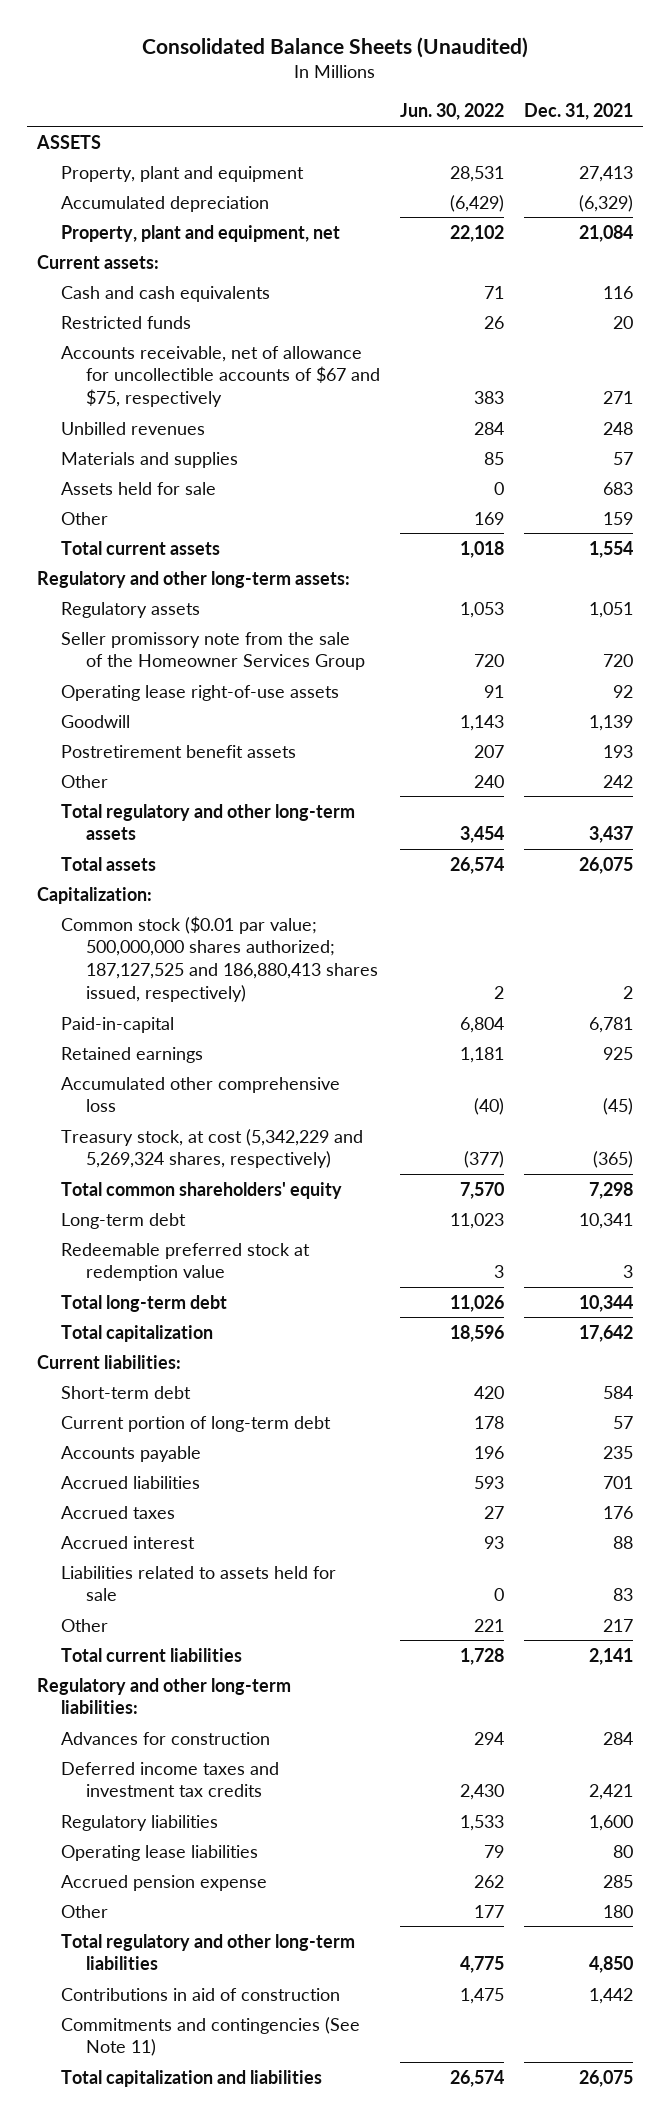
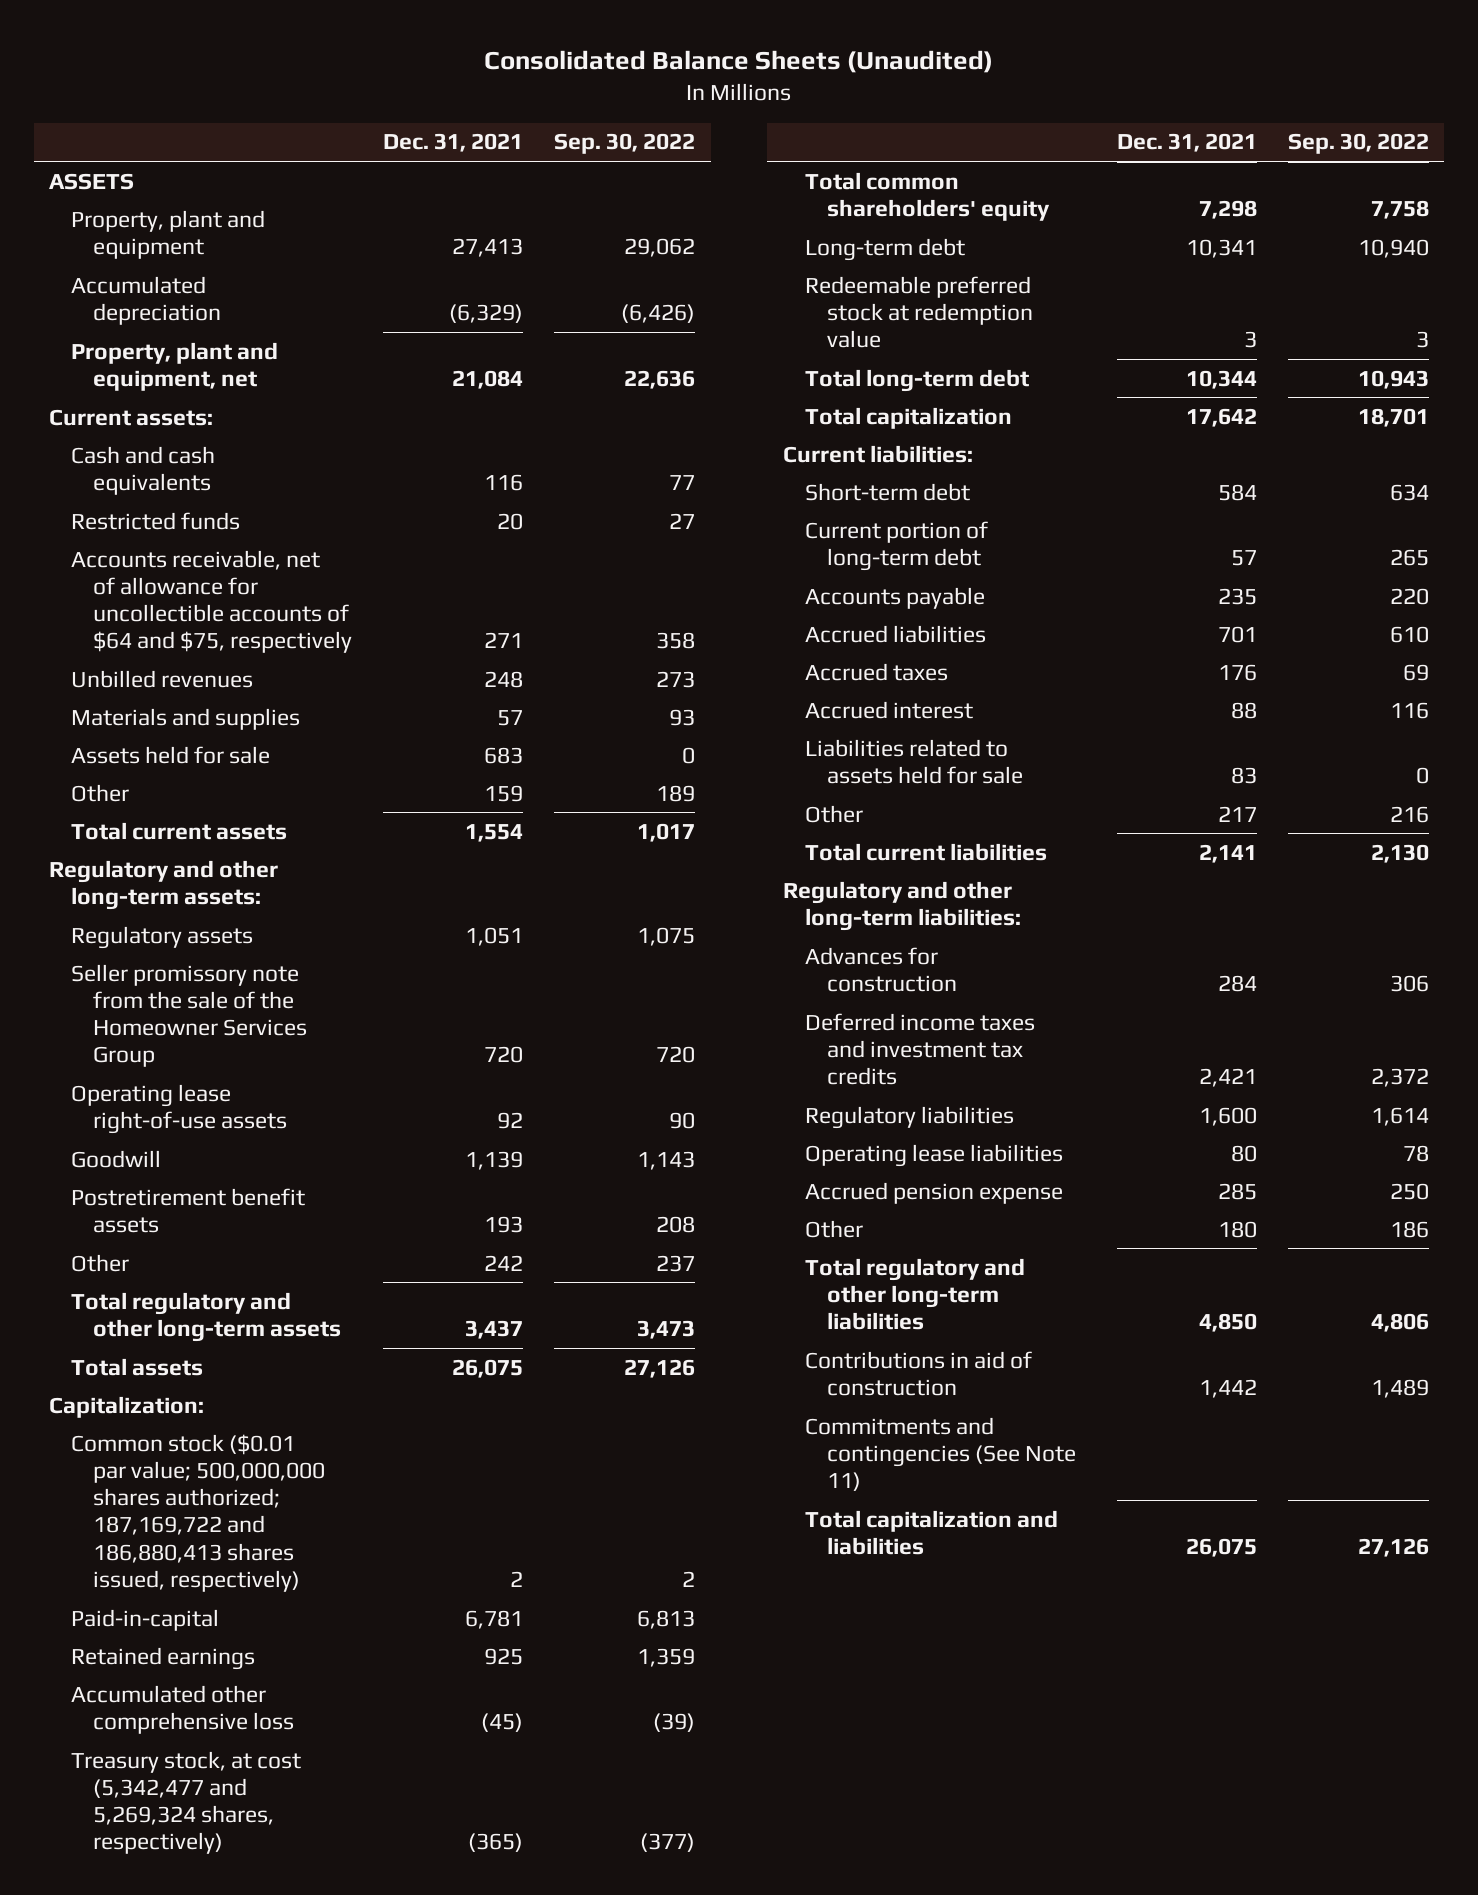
[400,103,505,121] Jun. 30, 2022 -> none
none -> [554,133,696,155] Sep. 30, 2022
[61,345,381,408] Accounts receivable, net of allowance for uncollectible accounts of $67 and $75, respectively -> [71,549,352,654] Accounts receivable, net of allowance for uncollectible accounts of $64 and $75, respectively
[61,915,379,1003] Common stock ($0.01 par value; 500,000,000 shares authorized; 187,127,525 and 186,880,413 shares issued, respectively) -> [71,1433,325,1592] Common stock ($0.01 par value; 500,000,000 shares authorized; 187,169,722 and 186,880,413 shares issued, respectively)
[61,1128,364,1169] Treasury stock, at cost (5,342,229 and 5,269,324 shares, respectively) -> [71,1750,302,1855] Treasury stock, at cost (5,342,477 and 5,269,324 shares, respectively)

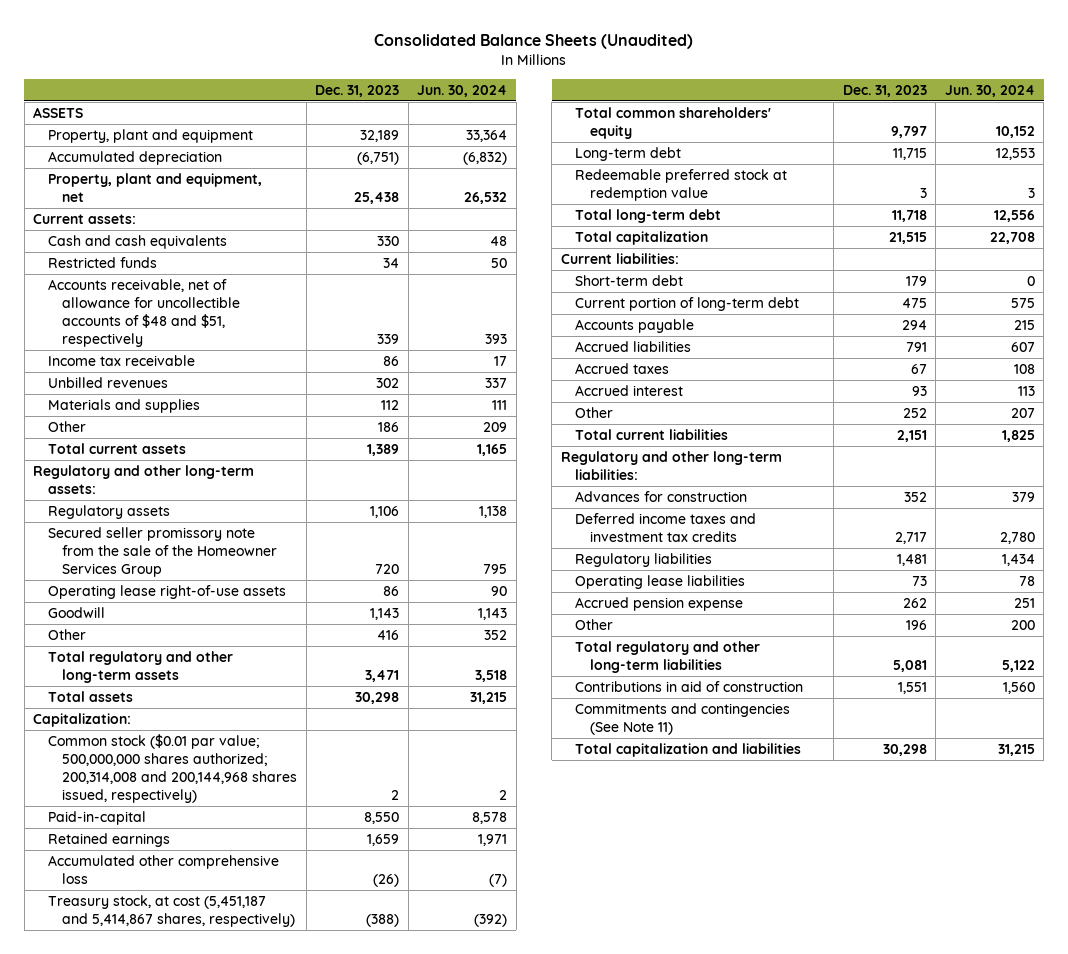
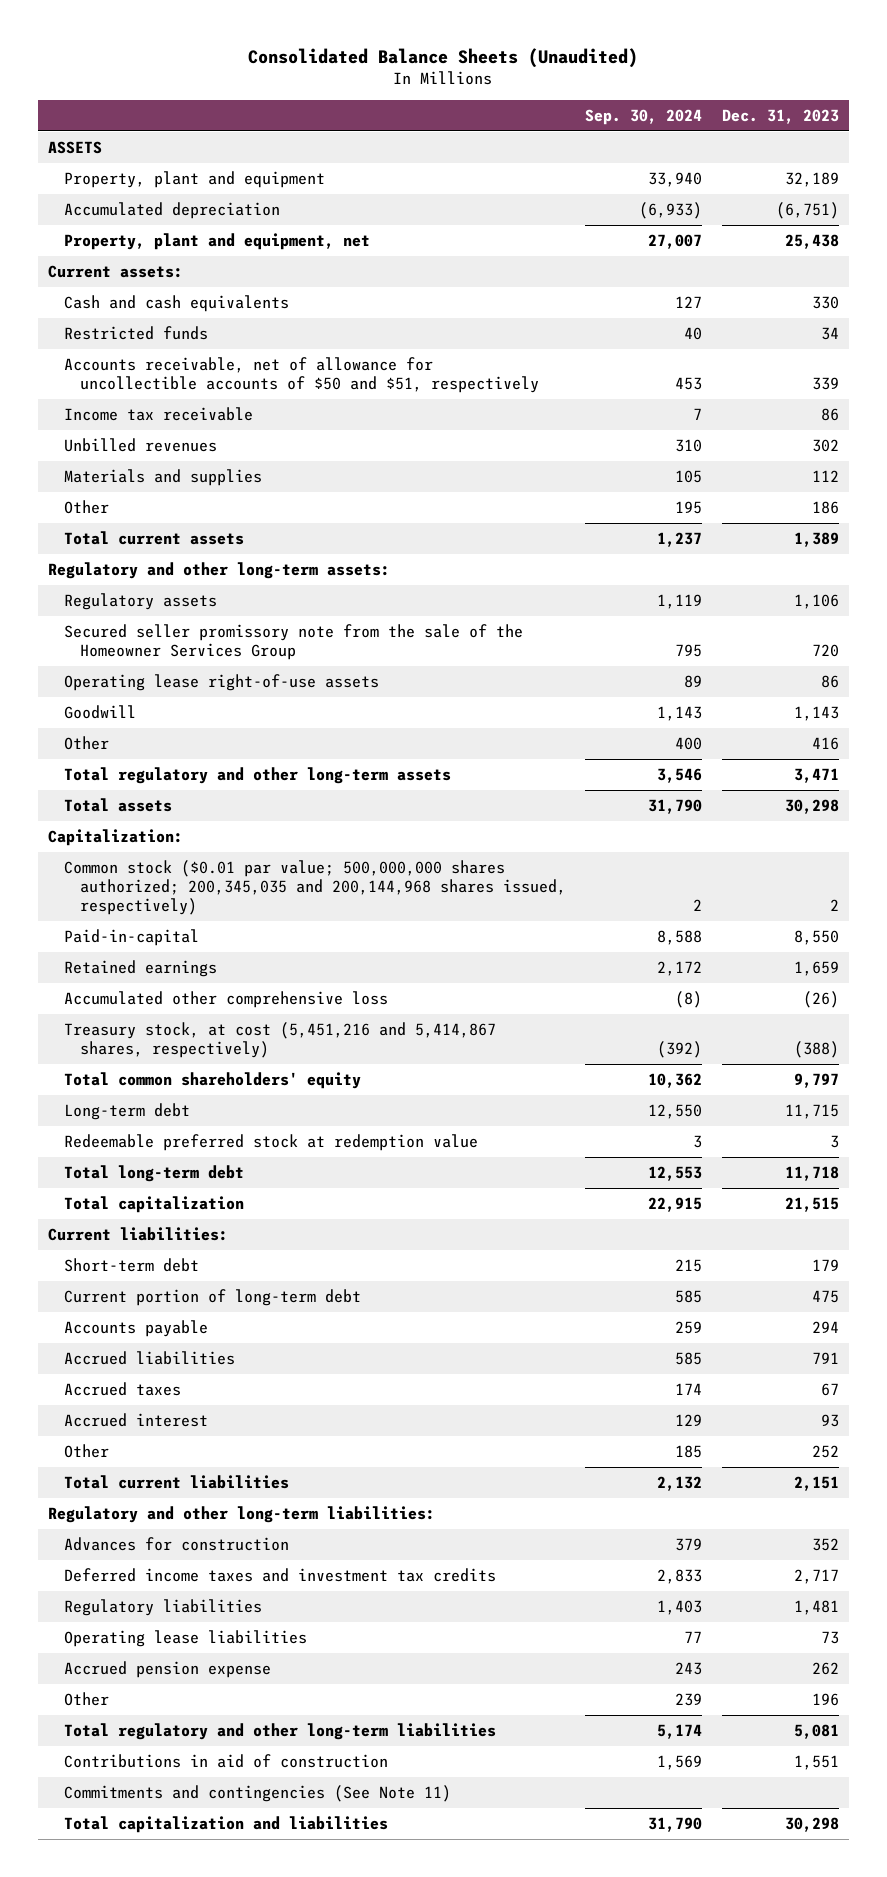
[417,84,508,97] Jun. 30, 2024 -> none
none -> [585,108,703,125] Sep. 30, 2024
[47,279,241,347] Accounts receivable, net of allowance for uncollectible accounts of $48 and $51, respectively -> [63,357,539,393] Accounts receivable, net of allowance for uncollectible accounts of $50 and $51, respectively
[47,734,298,803] Common stock ($0.01 par value; 500,000,000 shares authorized; 200,314,008 and 200,144,968 shares issued, respectively) -> [63,860,566,915] Common stock ($0.01 par value; 500,000,000 shares authorized; 200,345,035 and 200,144,968 shares issued, respectively)
[47,895,296,927] Treasury stock, at cost (5,451,187 and 5,414,867 shares, respectively) -> [63,1022,496,1058] Treasury stock, at cost (5,451,216 and 5,414,867 shares, respectively)

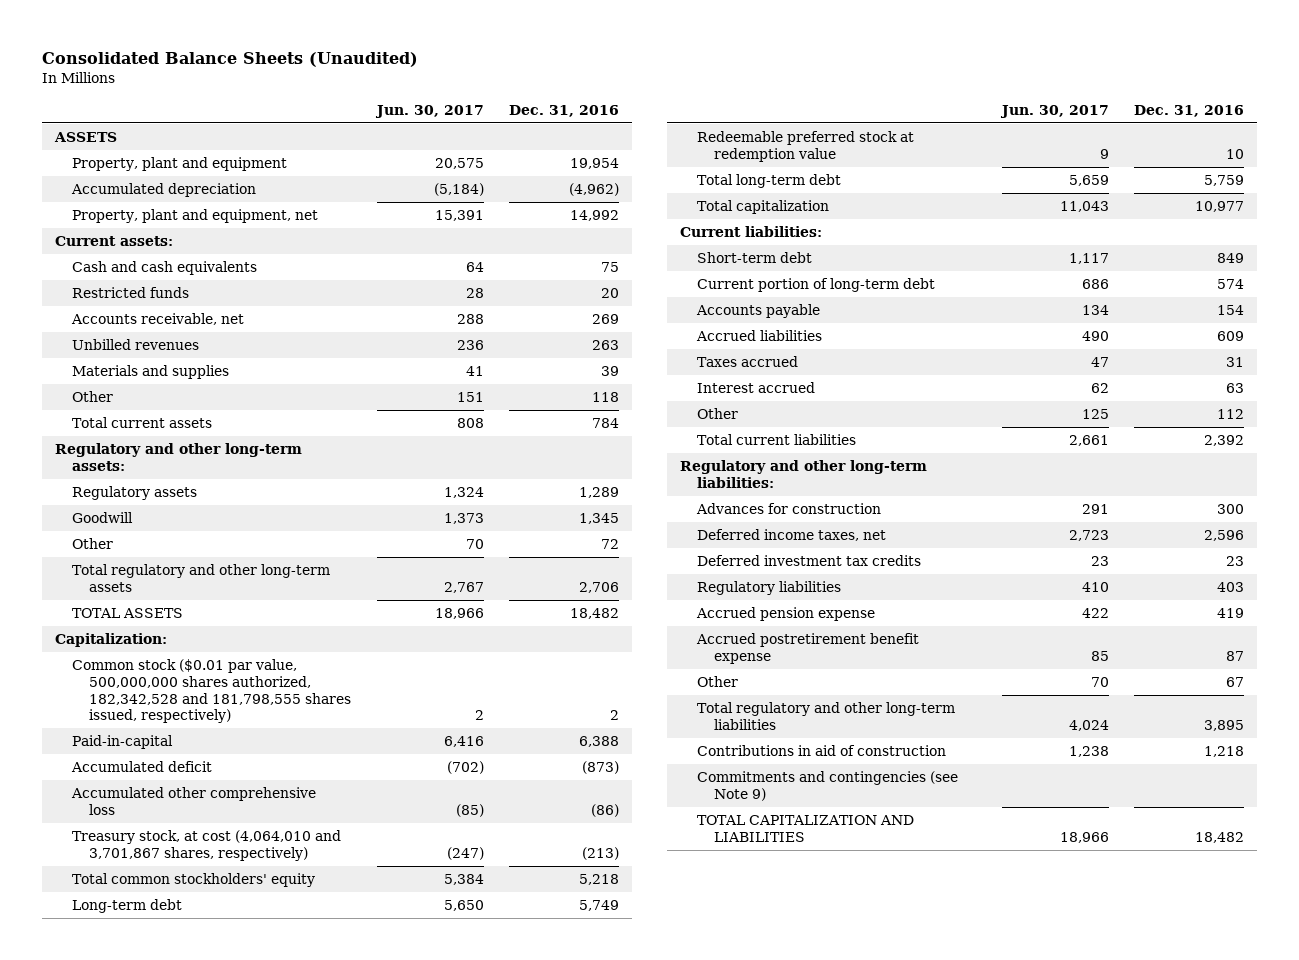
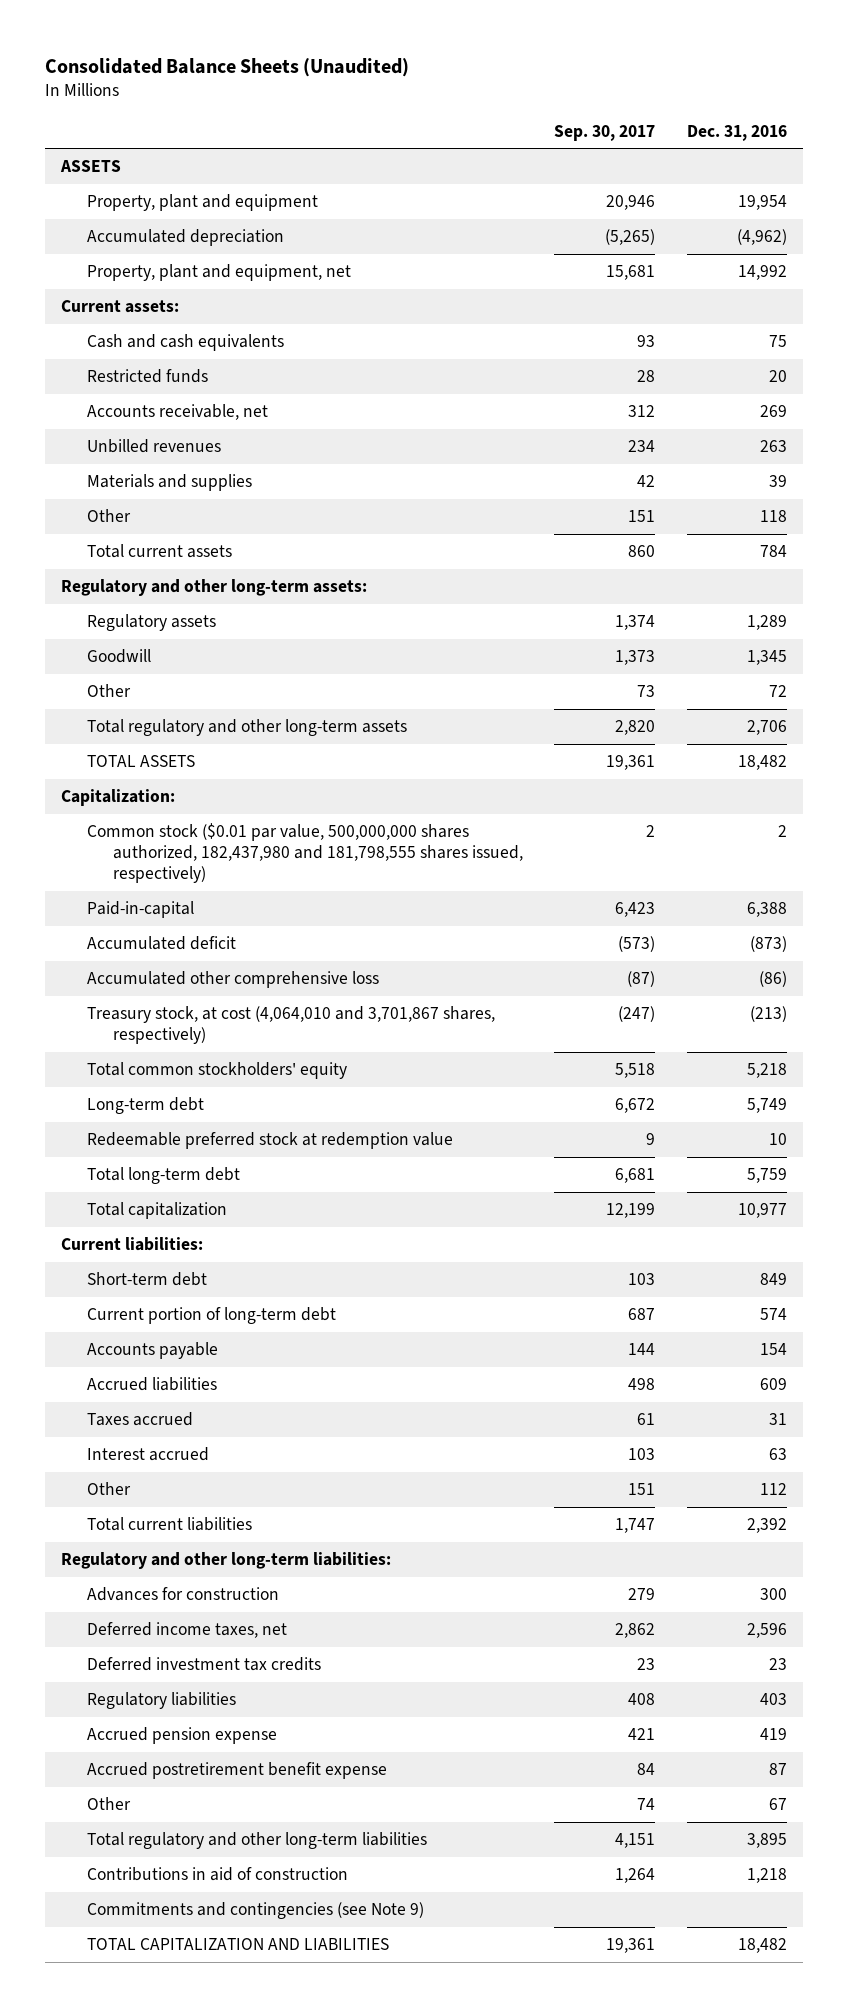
[374,104,484,118] Jun. 30, 2017 -> none
none -> [554,124,656,141] Sep. 30, 2017
[71,659,351,724] Common stock ($0.01 par value, 500,000,000 shares authorized, 182,342,528 and 181,798,555 shares issued, respectively) -> [86,823,523,884] Common stock ($0.01 par value, 500,000,000 shares authorized, 182,437,980 and 181,798,555 shares issued, respectively)

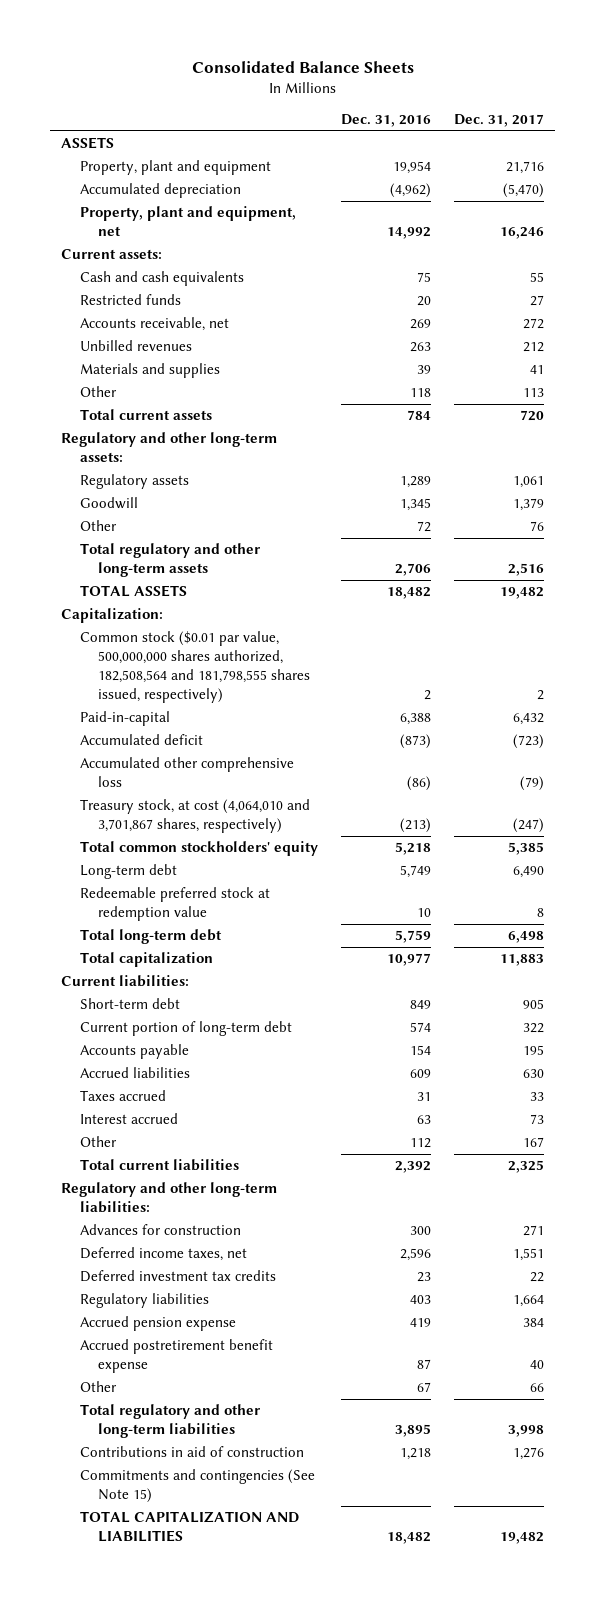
[45,57,410,77] Consolidated Balance Sheets (Unaudited) -> [191,60,414,73] Consolidated Balance Sheets
[554,124,656,141] Sep. 30, 2017 -> none
none -> [453,114,544,128] Dec. 31, 2017
[86,823,523,884] Common stock ($0.01 par value, 500,000,000 shares authorized, 182,437,980 and 181,798,555 shares issued, respectively) -> [79,631,311,703] Common stock ($0.01 par value, 500,000,000 shares authorized, 182,508,564 and 181,798,555 shares issued, respectively)
[86,1902,424,1920] Commitments and contingencies (see Note 9) -> [79,1469,315,1504] Commitments and contingencies (See Note 15)

